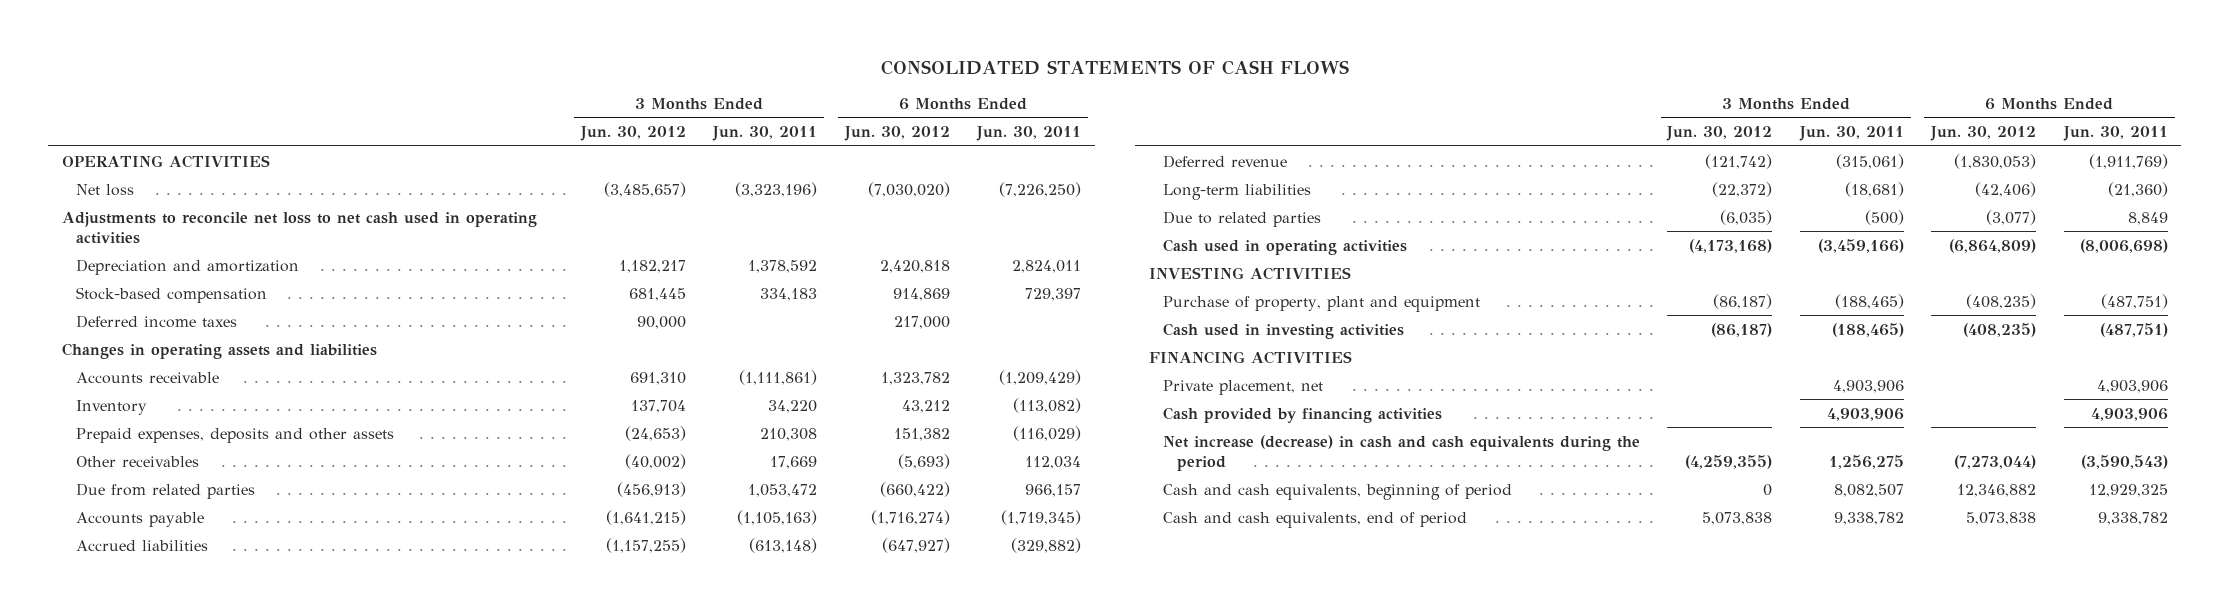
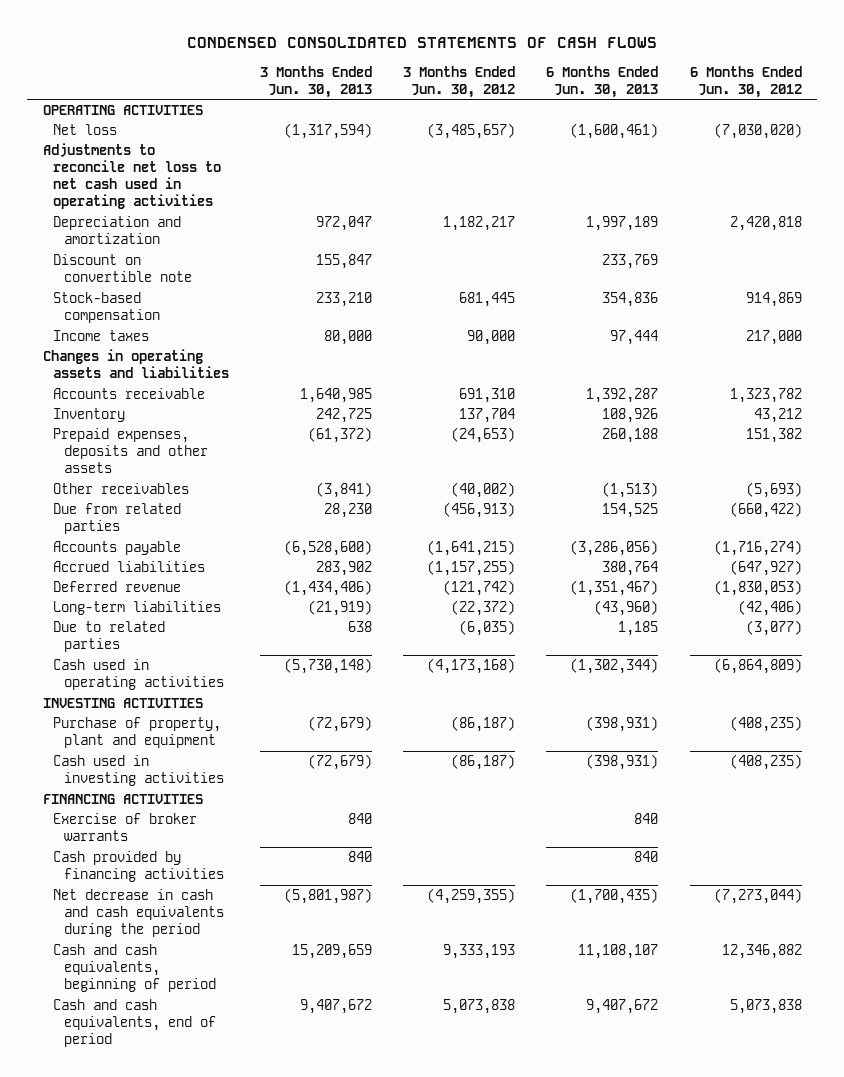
[880,59,1349,75] CONSOLIDATED STATEMENTS OF CASH FLOWS -> [187,37,658,49] CONDENSED CONSOLIDATED STATEMENTS OF CASH FLOWS
[712,126,818,142] Jun. 30, 2011 -> none
[976,126,1082,142] Jun. 30, 2011 -> none
none -> [260,65,373,98] 3 Months Ended Jun. 30, 2013
none -> [546,65,659,98] 6 Months Ended Jun. 30, 2013
none -> [53,253,192,282] Discount on convertible note
[76,314,238,328] Deferred income taxes -> [53,329,150,341] Income taxes
[1162,379,1323,395] Private placement, net -> none
none -> [53,812,198,841] Exercise of broker warrants
[1162,434,1640,471] Net increase (decrease) in cash and cash equivalents during the period -> [53,888,224,938] Net decrease in cash and cash equivalents during the period
[1763,483,1773,496] 0 -> [443,943,516,959] 9,333,193

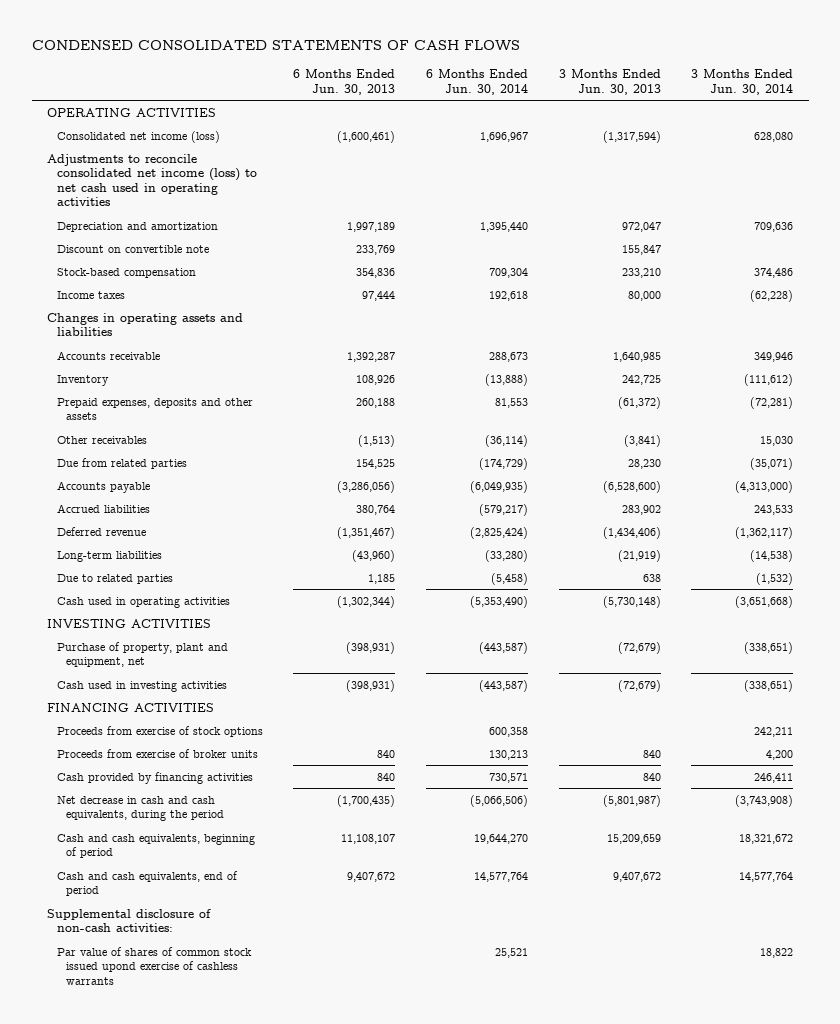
[403,65,516,98] 3 Months Ended Jun. 30, 2012 -> none
[689,65,802,98] 6 Months Ended Jun. 30, 2012 -> none
none -> [426,69,529,95] 6 Months Ended Jun. 30, 2014
none -> [691,69,794,95] 3 Months Ended Jun. 30, 2014
[53,123,118,135] Net loss -> [56,130,220,143] Consolidated net income (loss)
[42,142,222,210] Adjustments to reconcile net loss to net cash used in operating activities -> [47,153,257,207] Adjustments to reconcile consolidated net income (loss) to net cash used in operating activities
[53,716,222,748] Purchase of property, plant and equipment -> [56,641,228,668] Purchase of property, plant and equipment, net
none -> [56,725,263,737] Proceeds from exercise of stock options
[53,812,198,841] Exercise of broker warrants -> [56,748,258,758] Proceeds from exercise of broker units
[53,888,224,938] Net decrease in cash and cash equivalents during the period -> [56,795,225,822] Net decrease in cash and cash equivalents, during the period
none -> [47,908,212,933] Supplemental disclosure of non-cash activities:
none -> [56,946,252,985] Par value of shares of common stock issued upond exercise of cashless warrants

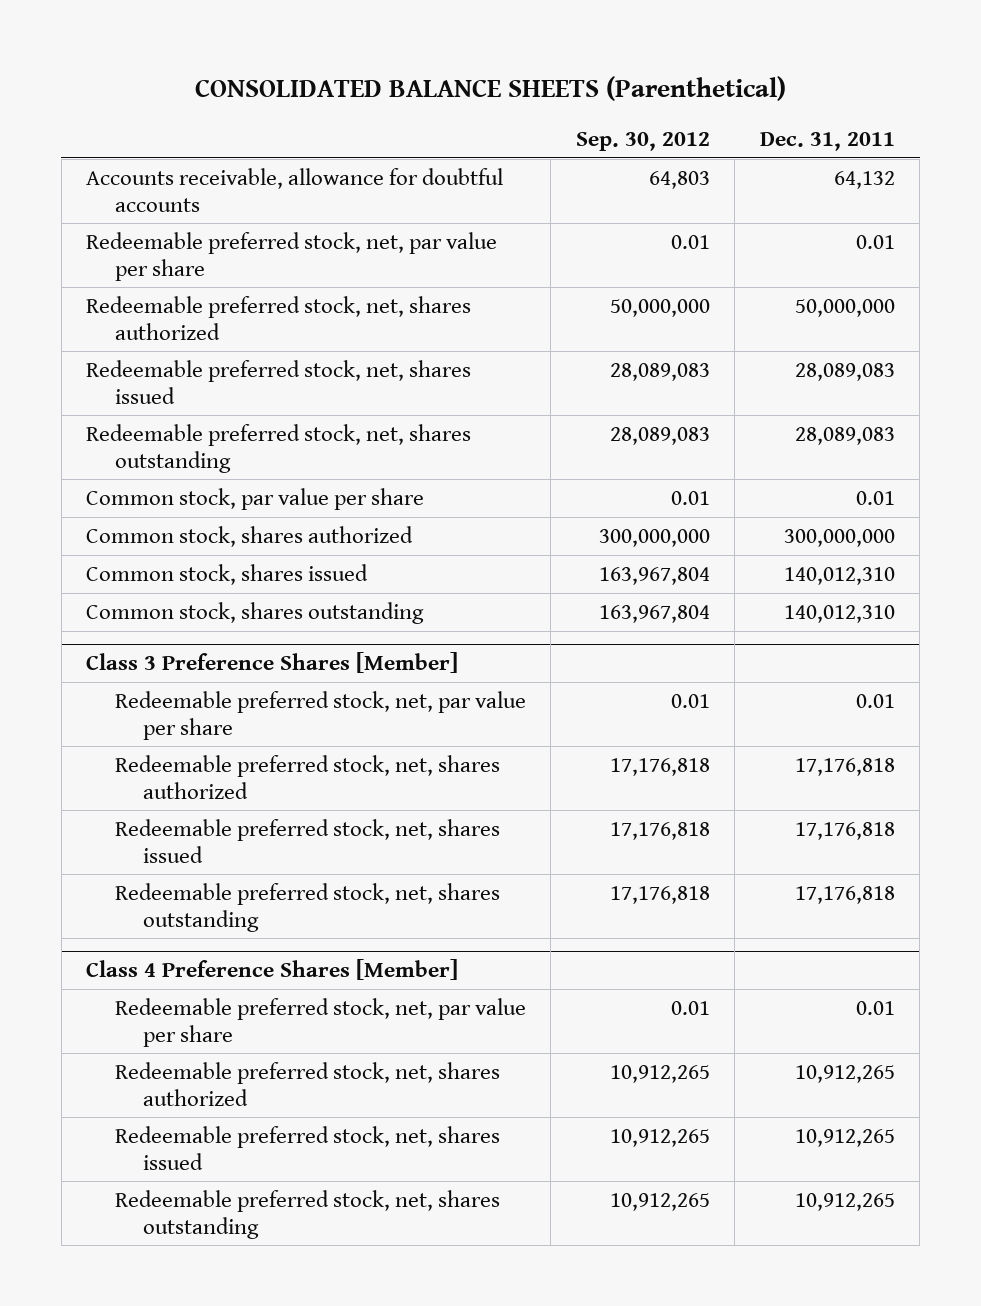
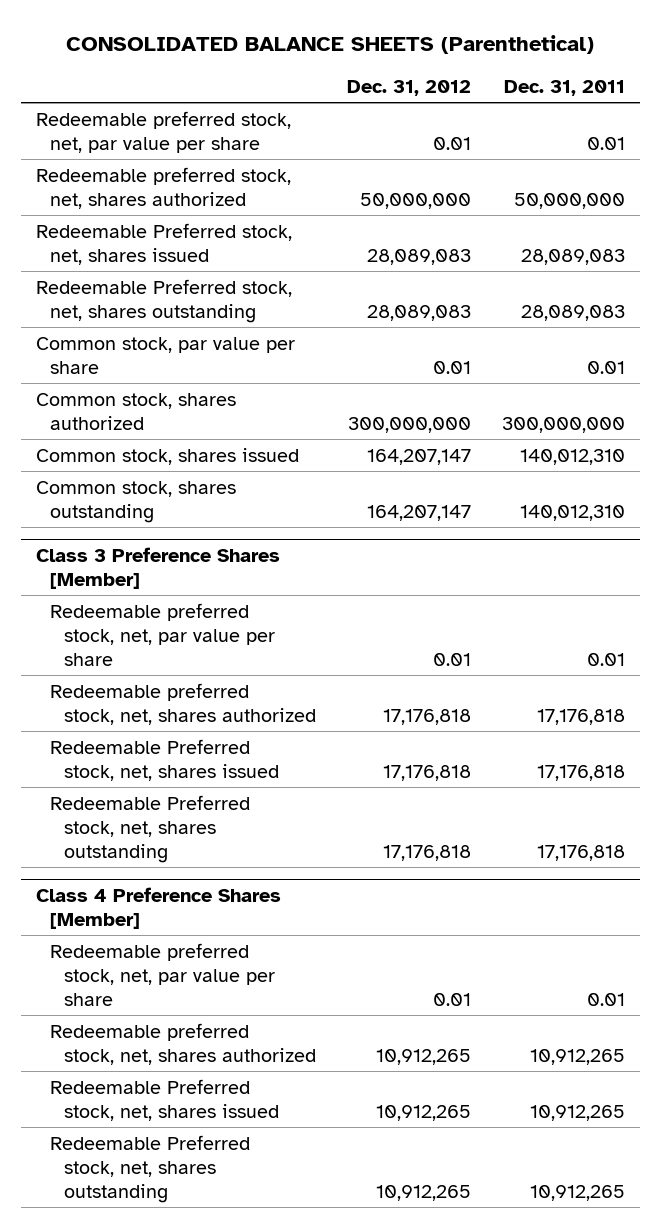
[575,132,710,152] Sep. 30, 2012 -> none
none -> [346,79,471,96] Dec. 31, 2012
[86,167,504,212] Accounts receivable, allowance for doubtful accounts -> none
[86,359,472,404] Redeemable preferred stock, net, shares issued -> [36,222,293,265] Redeemable Preferred stock, net, shares issued
[86,423,472,473] Redeemable preferred stock, net, shares outstanding -> [36,278,293,323] Redeemable Preferred stock, net, shares outstanding
[114,818,500,863] Redeemable preferred stock, net, shares issued -> [50,738,280,781] Redeemable Preferred stock, net, shares issued
[114,882,500,932] Redeemable preferred stock, net, shares outstanding -> [50,794,251,863] Redeemable Preferred stock, net, shares outstanding
[114,1125,500,1170] Redeemable preferred stock, net, shares issued -> [50,1078,280,1121] Redeemable Preferred stock, net, shares issued
[114,1189,500,1239] Redeemable preferred stock, net, shares outstanding -> [50,1134,251,1203] Redeemable Preferred stock, net, shares outstanding

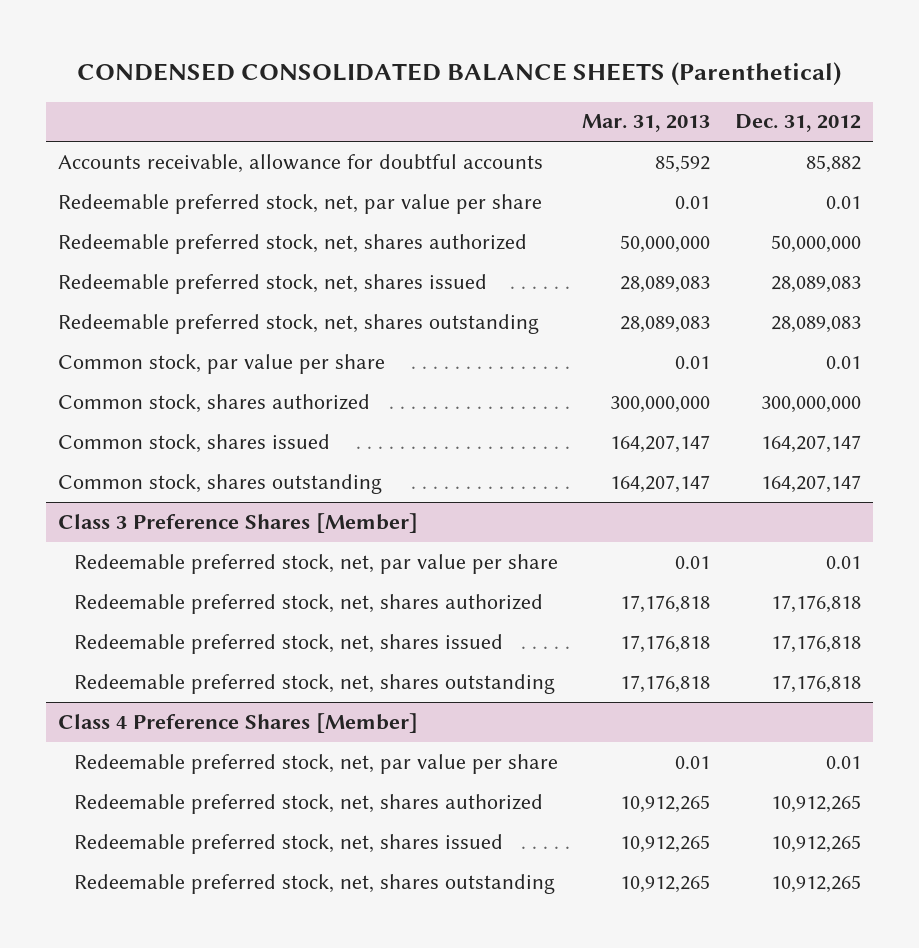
[66,34,595,54] CONSOLIDATED BALANCE SHEETS (Parenthetical) -> [77,61,842,86] CONDENSED CONSOLIDATED BALANCE SHEETS (Parenthetical)
[503,79,625,96] Dec. 31, 2011 -> none
none -> [582,114,711,133] Mar. 31, 2013
none -> [58,153,544,173] Accounts receivable, allowance for doubtful accounts
[36,222,293,265] Redeemable Preferred stock, net, shares issued -> [58,273,488,294] Redeemable preferred stock, net, shares issued
[36,278,293,323] Redeemable Preferred stock, net, shares outstanding -> [58,313,540,334] Redeemable preferred stock, net, shares outstanding
[50,738,280,781] Redeemable Preferred stock, net, shares issued -> [73,633,503,654] Redeemable preferred stock, net, shares issued
[50,794,251,863] Redeemable Preferred stock, net, shares outstanding -> [73,673,555,694] Redeemable preferred stock, net, shares outstanding
[50,1078,280,1121] Redeemable Preferred stock, net, shares issued -> [73,833,503,854] Redeemable preferred stock, net, shares issued
[50,1134,251,1203] Redeemable Preferred stock, net, shares outstanding -> [73,873,555,894] Redeemable preferred stock, net, shares outstanding

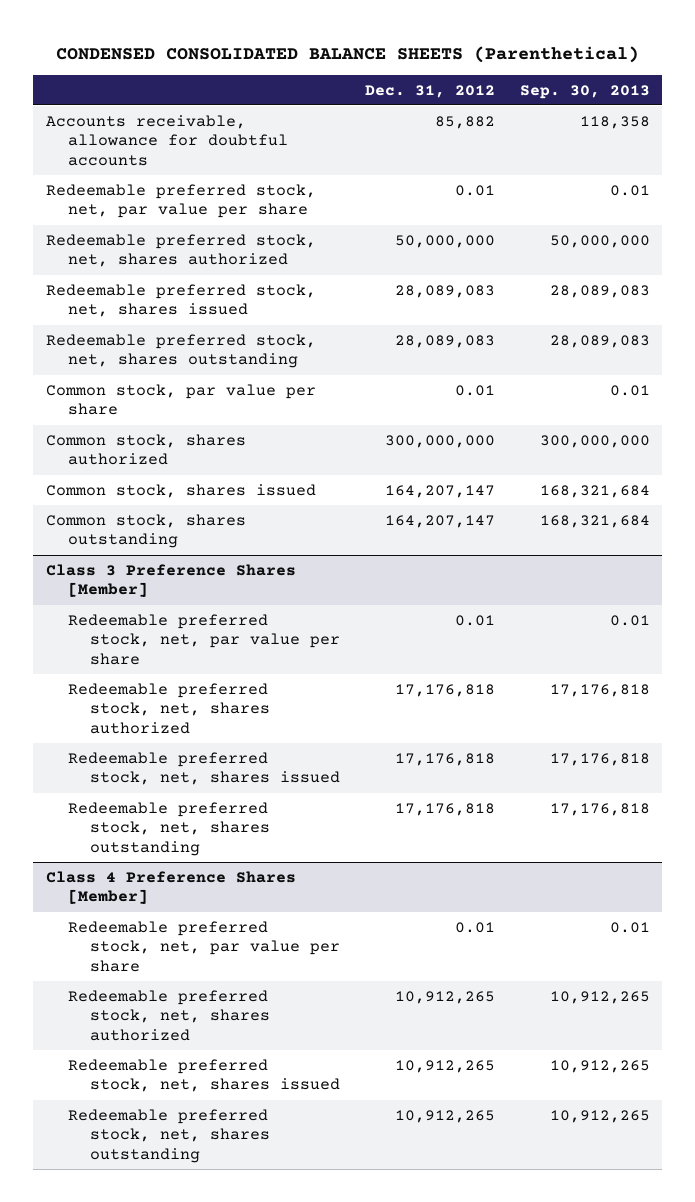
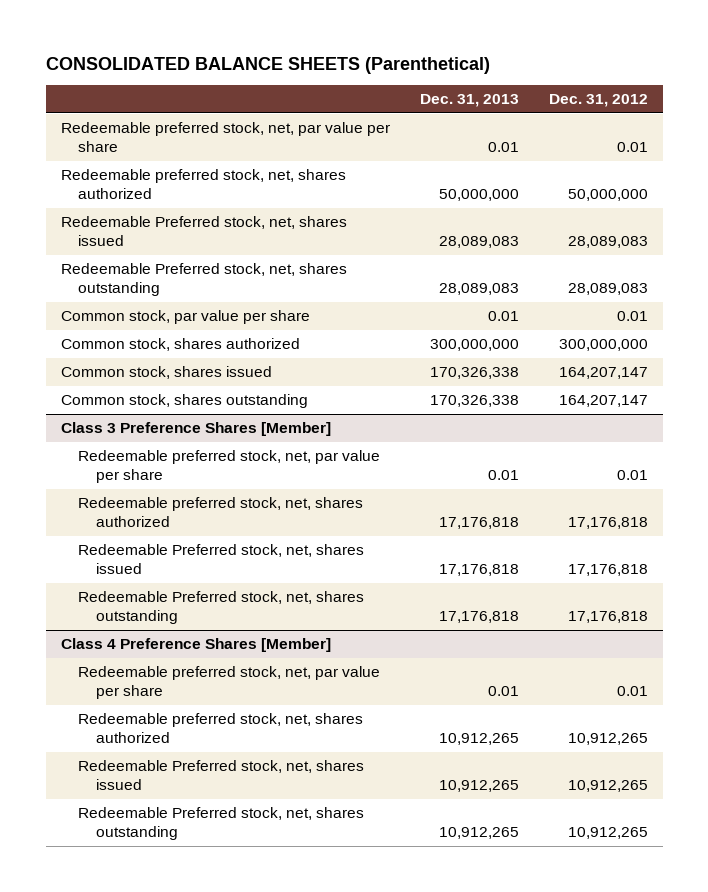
[55,45,639,63] CONDENSED CONSOLIDATED BALANCE SHEETS (Parenthetical) -> [45,56,490,74] CONSOLIDATED BALANCE SHEETS (Parenthetical)
[519,84,650,99] Sep. 30, 2013 -> none
none -> [419,94,519,108] Dec. 31, 2013
[45,114,288,167] Accounts receivable, allowance for doubtful accounts -> none
[45,283,316,318] Redeemable preferred stock, net, shares issued -> [60,216,347,247] Redeemable Preferred stock, net, shares issued
[45,333,316,369] Redeemable preferred stock, net, shares outstanding -> [60,263,347,297] Redeemable Preferred stock, net, shares outstanding
[67,751,341,786] Redeemable preferred stock, net, shares issued -> [78,544,365,575] Redeemable Preferred stock, net, shares issued
[67,801,271,857] Redeemable preferred stock, net, shares outstanding -> [78,591,365,625] Redeemable Preferred stock, net, shares outstanding
[67,1058,341,1093] Redeemable preferred stock, net, shares issued -> [78,760,365,791] Redeemable Preferred stock, net, shares issued
[67,1108,271,1164] Redeemable preferred stock, net, shares outstanding -> [78,807,365,841] Redeemable Preferred stock, net, shares outstanding

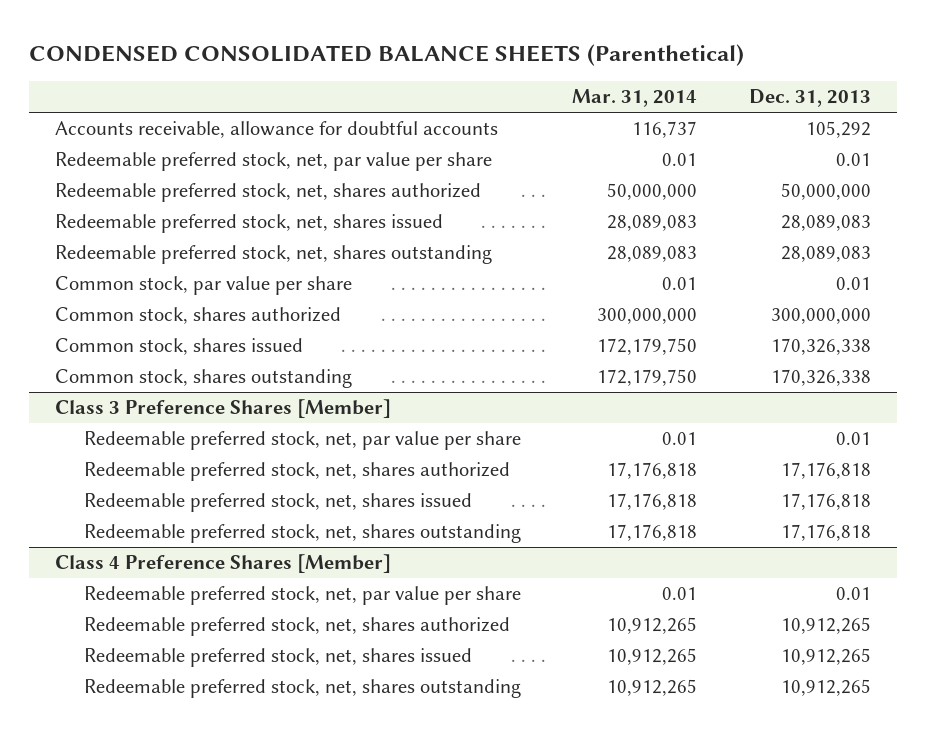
[45,56,490,74] CONSOLIDATED BALANCE SHEETS (Parenthetical) -> [29,43,745,66] CONDENSED CONSOLIDATED BALANCE SHEETS (Parenthetical)
[548,94,648,108] Dec. 31, 2012 -> none
none -> [572,89,698,108] Mar. 31, 2014
none -> [54,121,498,139] Accounts receivable, allowance for doubtful accounts
[60,216,347,247] Redeemable Preferred stock, net, shares issued -> [54,214,443,234] Redeemable preferred stock, net, shares issued
[60,263,347,297] Redeemable Preferred stock, net, shares outstanding -> [54,245,492,265] Redeemable preferred stock, net, shares outstanding
[78,544,365,575] Redeemable Preferred stock, net, shares issued -> [83,493,472,513] Redeemable preferred stock, net, shares issued
[78,591,365,625] Redeemable Preferred stock, net, shares outstanding -> [83,524,521,544] Redeemable preferred stock, net, shares outstanding
[78,760,365,791] Redeemable Preferred stock, net, shares issued -> [83,648,472,668] Redeemable preferred stock, net, shares issued
[78,807,365,841] Redeemable Preferred stock, net, shares outstanding -> [83,679,521,699] Redeemable preferred stock, net, shares outstanding

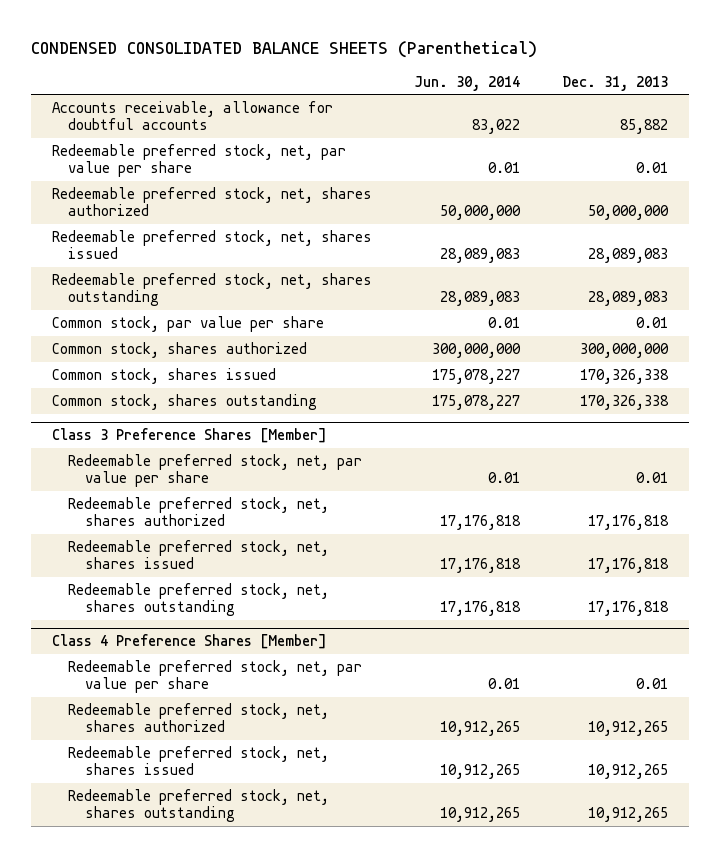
[572,89,698,108] Mar. 31, 2014 -> none
none -> [414,75,521,91] Jun. 30, 2014
[805,121,871,139] 105,292 -> [620,119,669,135] 85,882

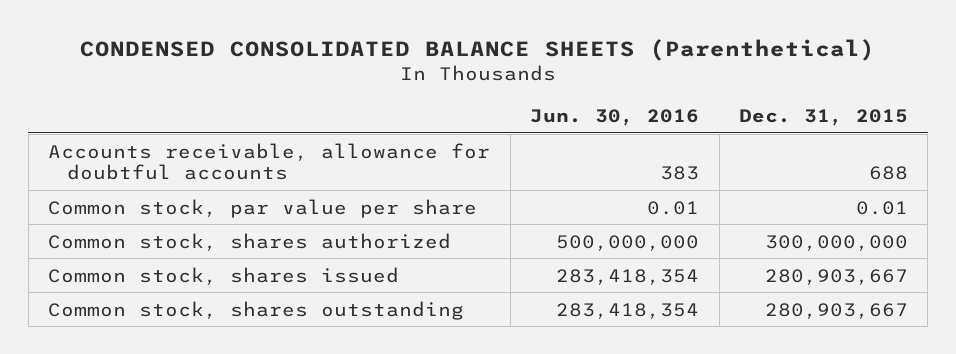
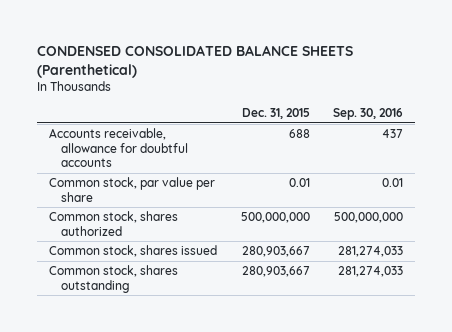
[530,108,700,126] Jun. 30, 2016 -> none
none -> [333,108,404,121] Sep. 30, 2016
[764,234,908,251] 300,000,000 -> [240,212,310,224] 500,000,000

